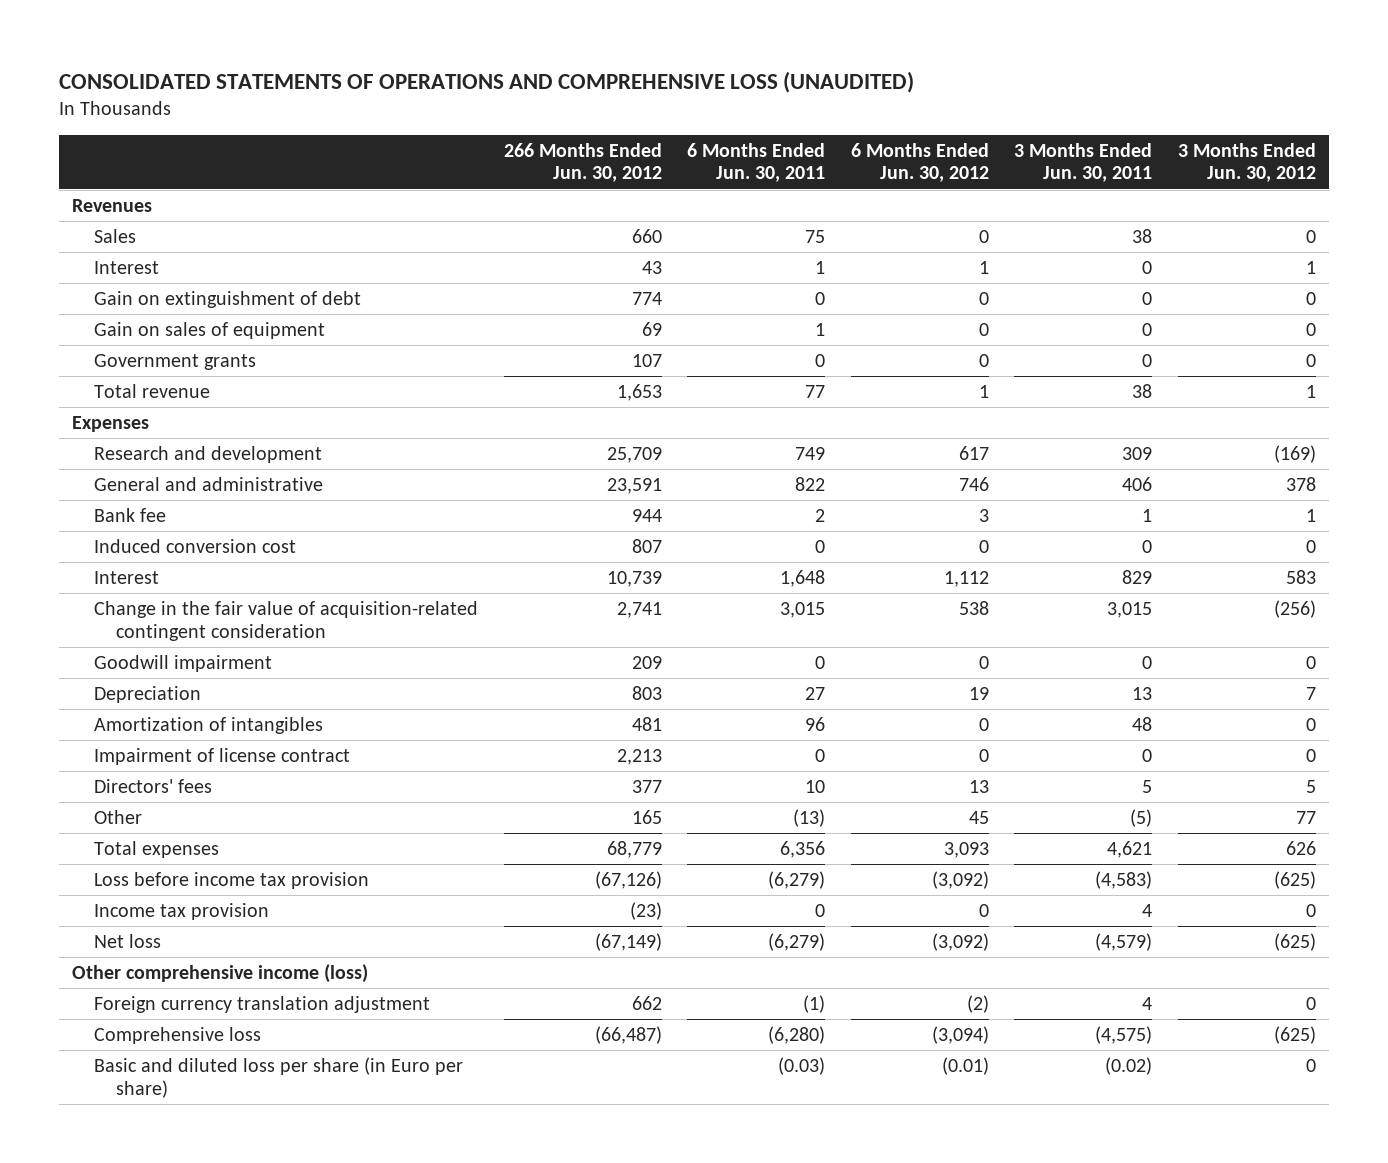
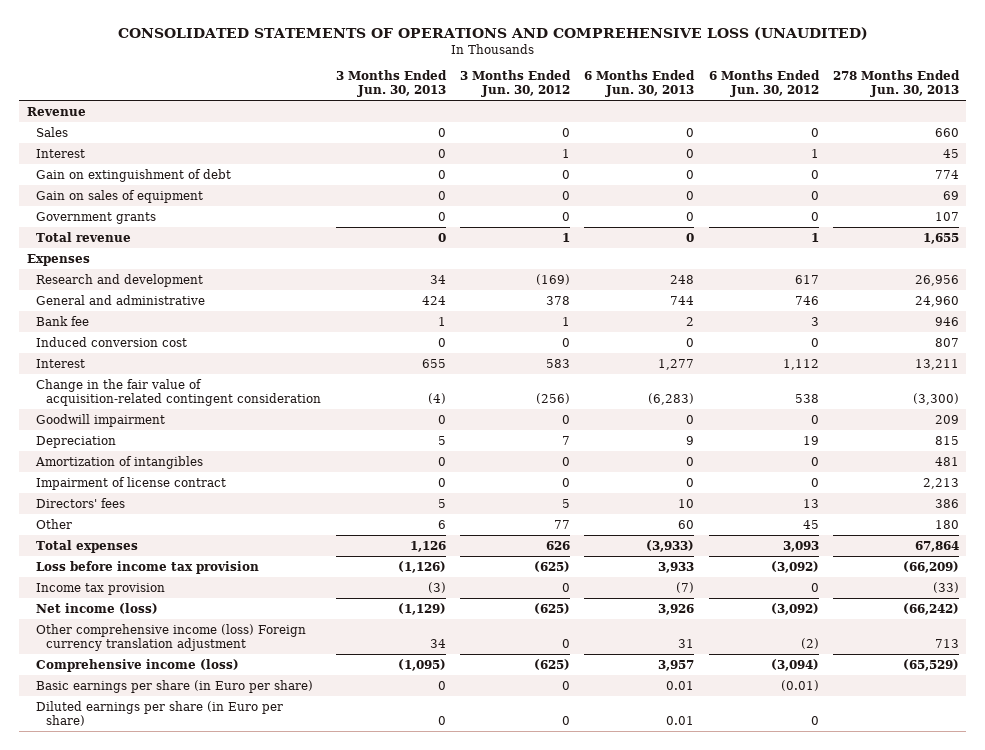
[503,142,662,183] 266 Months Ended Jun. 30, 2012 -> none
[687,142,826,183] 6 Months Ended Jun. 30, 2011 -> none
[1014,142,1153,183] 3 Months Ended Jun. 30, 2011 -> none
none -> [335,70,447,98] 3 Months Ended Jun. 30, 2013
none -> [584,70,696,98] 6 Months Ended Jun. 30, 2013
none -> [832,70,960,98] 278 Months Ended Jun. 30, 2013
[72,198,153,212] Revenues -> [26,106,86,116] Revenue
[72,963,369,983] Other comprehensive income (loss) -> none
[94,933,162,948] Net loss -> [36,602,159,614] Net income (loss)
[94,995,431,1013] Foreign currency translation adjustment -> [36,623,307,651] Other comprehensive income (loss) Foreign currency translation adjustment
[94,1026,262,1044] Comprehensive loss -> [36,658,240,672] Comprehensive income (loss)
[94,1056,464,1098] Basic and diluted loss per share (in Euro per share) -> [36,679,314,693] Basic earnings per share (in Euro per share)
none -> [36,700,284,726] Diluted earnings per share (in Euro per share)

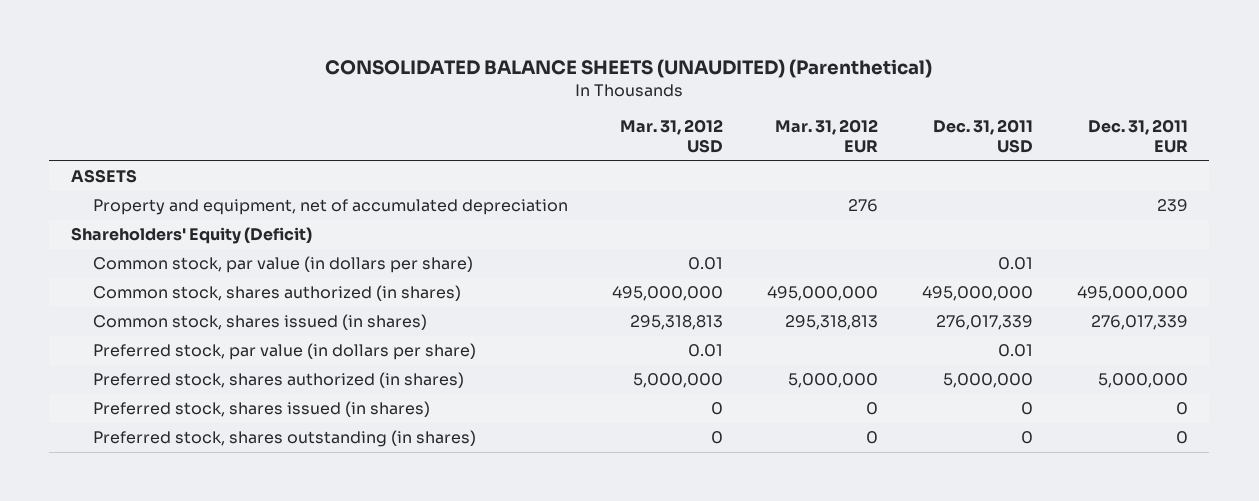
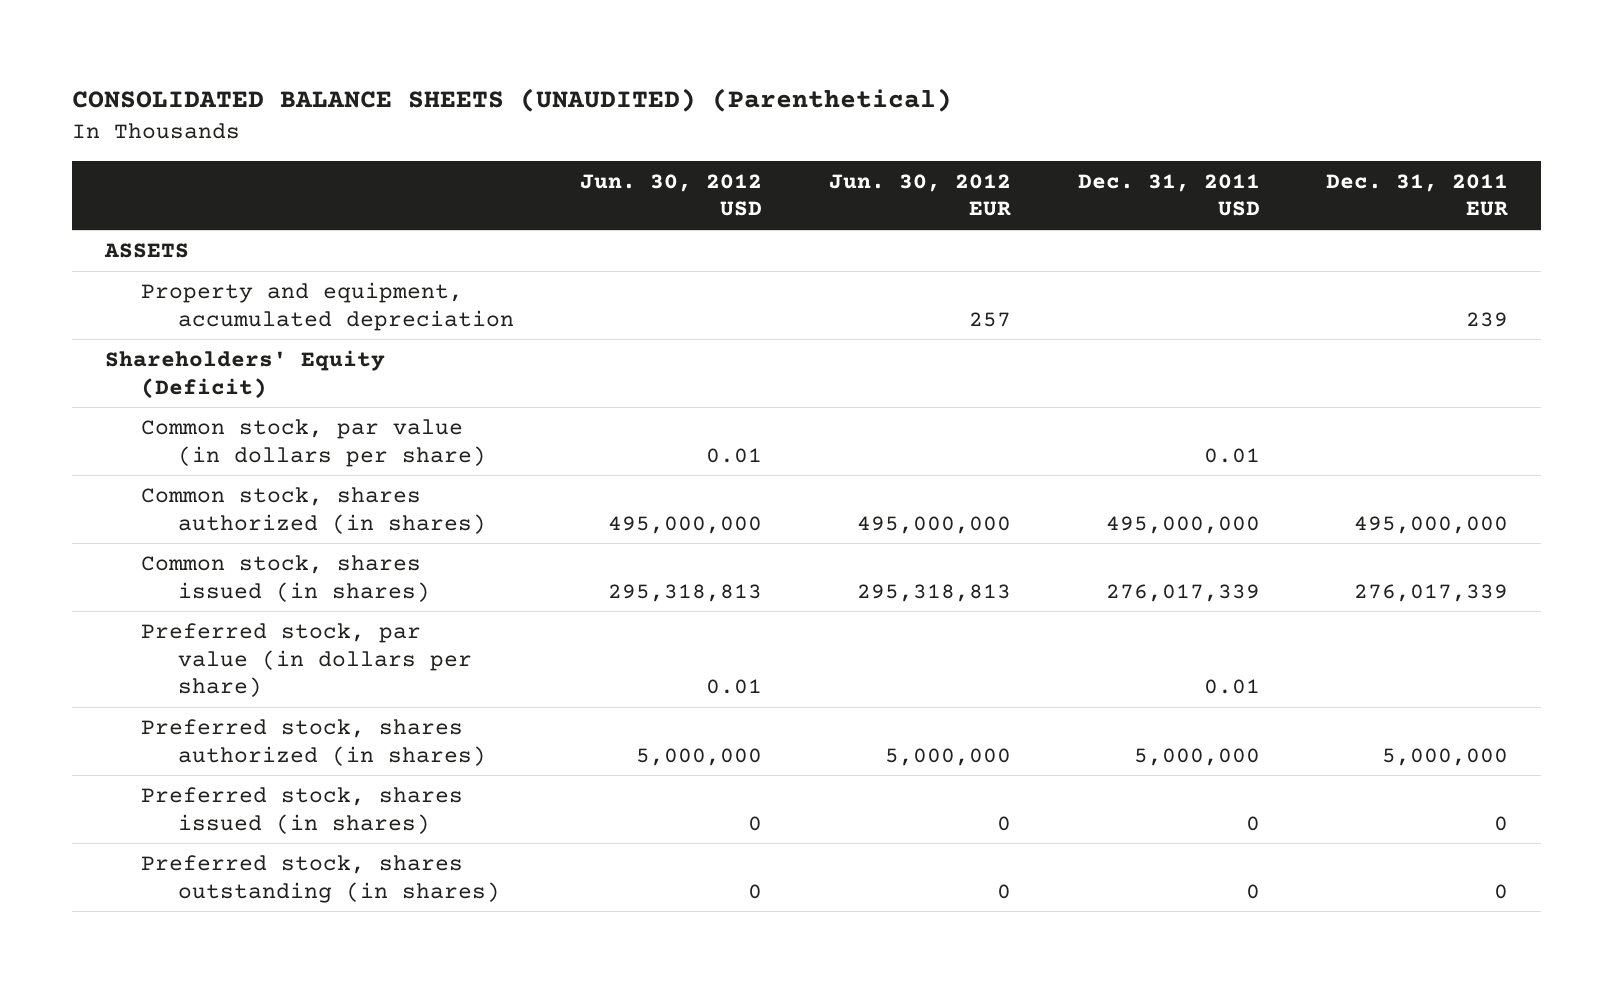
[620,118,724,154] Mar. 31, 2012 USD -> none
[774,118,878,154] Mar. 31, 2012 EUR -> none
none -> [580,173,763,217] Jun. 30, 2012 USD
none -> [828,173,1011,217] Jun. 30, 2012 EUR
[93,199,569,216] Property and equipment, net of accumulated depreciation -> [141,281,514,331] Property and equipment, accumulated depreciation

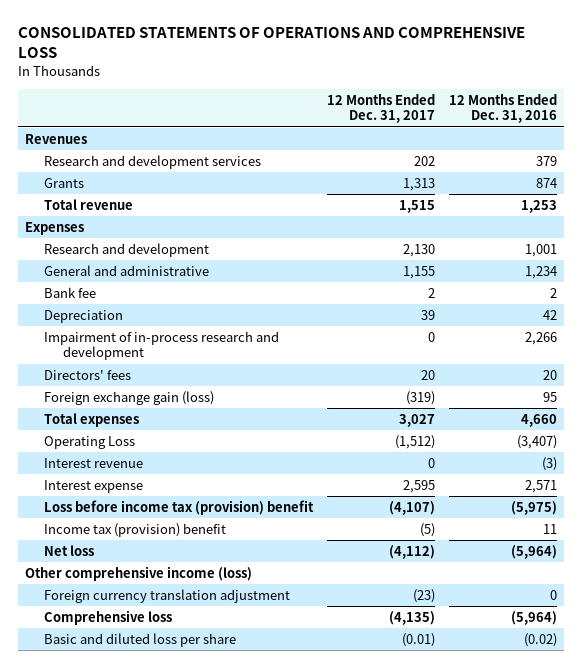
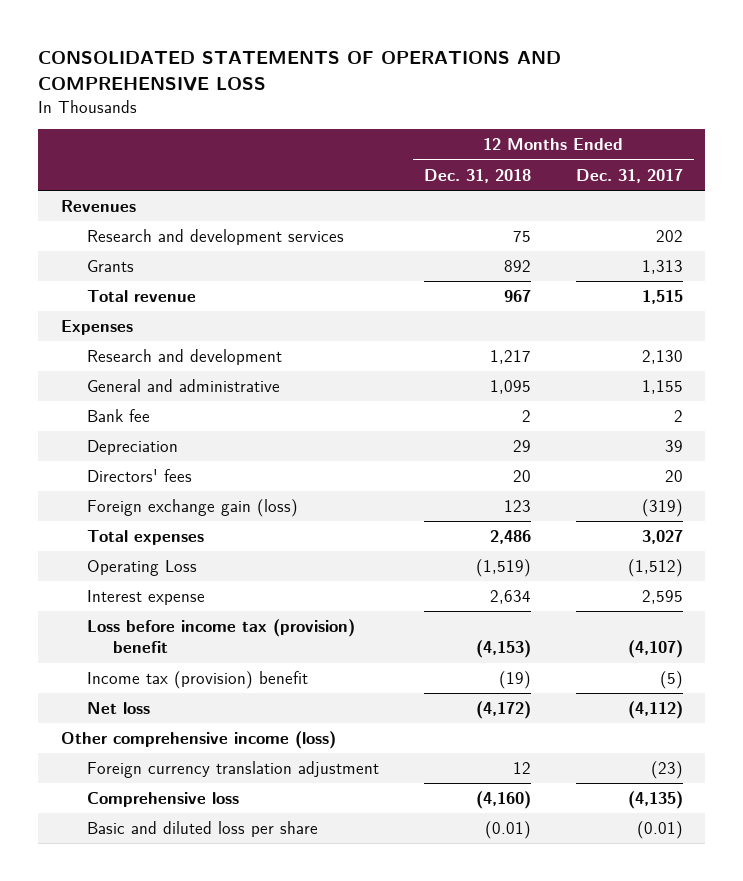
[448,93,557,124] 12 Months Ended Dec. 31, 2016 -> none
none -> [423,168,531,183] Dec. 31, 2018
[43,330,279,361] Impairment of in-process research and development -> none
[43,457,143,468] Interest revenue -> none

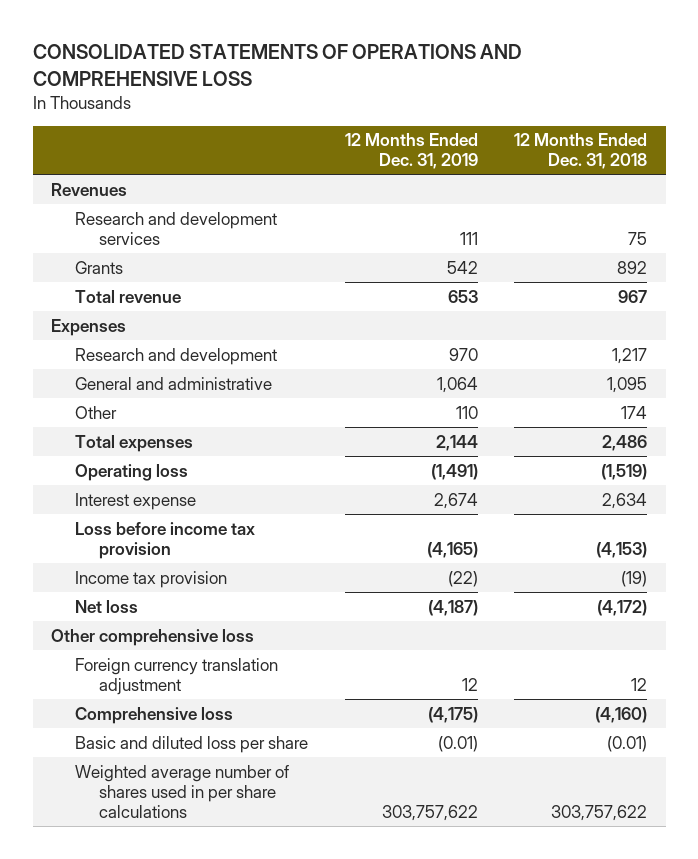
[575,168,683,183] Dec. 31, 2017 -> none
none -> [344,133,478,170] 12 Months Ended Dec. 31, 2019
[87,409,151,423] Bank fee -> none
[87,440,179,456] Depreciation -> none
[87,469,193,483] Directors' fees -> none
[87,499,299,518] Foreign exchange gain (loss) -> none
none -> [74,405,117,419] Other
[87,560,198,577] Operating Loss -> [74,463,188,481] Operating loss
[87,619,356,654] Loss before income tax (provision) benefit -> [74,521,255,559] Loss before income tax provision
[87,671,309,690] Income tax (provision) benefit -> [74,570,227,588] Income tax provision
[60,731,336,750] Other comprehensive income (loss) -> [50,628,254,646] Other comprehensive loss
none -> [74,764,289,818] Weighted average number of shares used in per share calculations

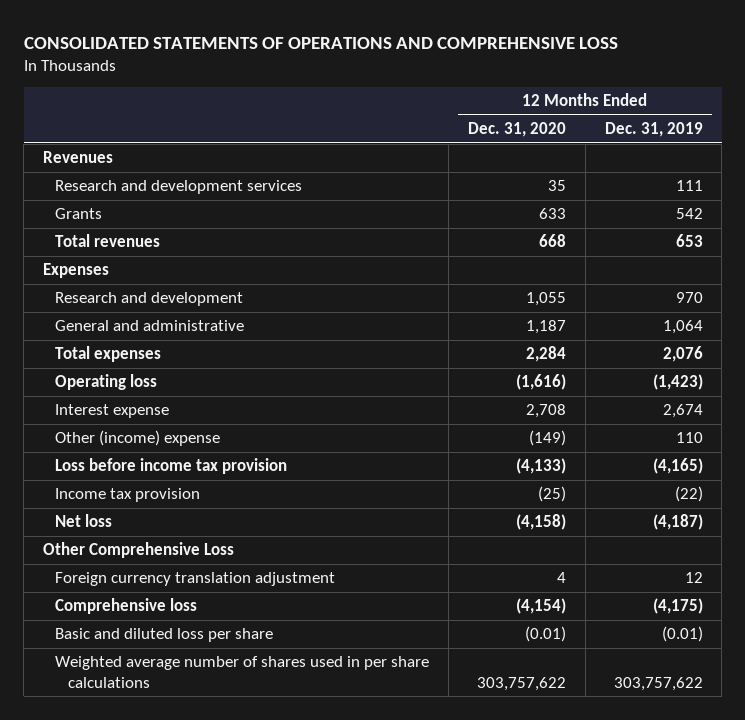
[514,133,648,170] 12 Months Ended Dec. 31, 2018 -> none
none -> [467,122,566,138] Dec. 31, 2020
[74,289,181,303] Total revenue -> [55,234,161,248] Total revenues
[74,405,117,419] Other -> none
[435,434,478,451] 2,144 -> [662,346,703,363] 2,076
[430,463,478,480] (1,491) -> [652,374,703,391] (1,423)
none -> [55,430,221,447] Other (income) expense
[50,628,254,646] Other comprehensive loss -> [42,542,234,559] Other Comprehensive Loss

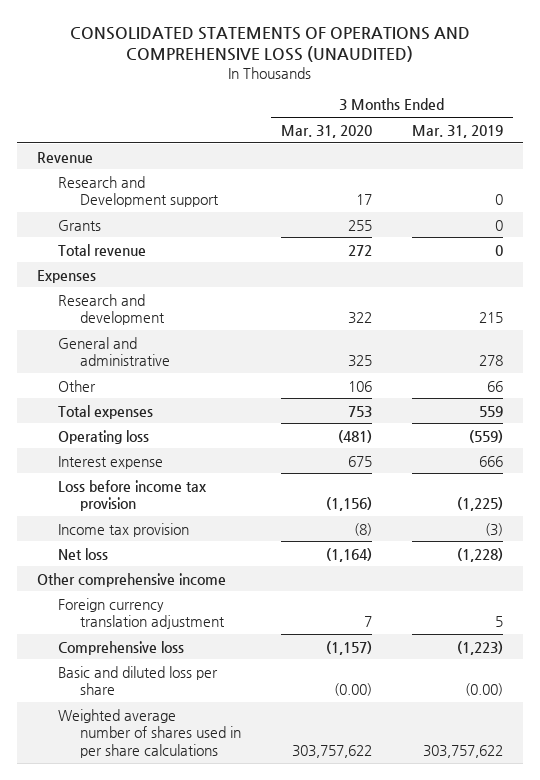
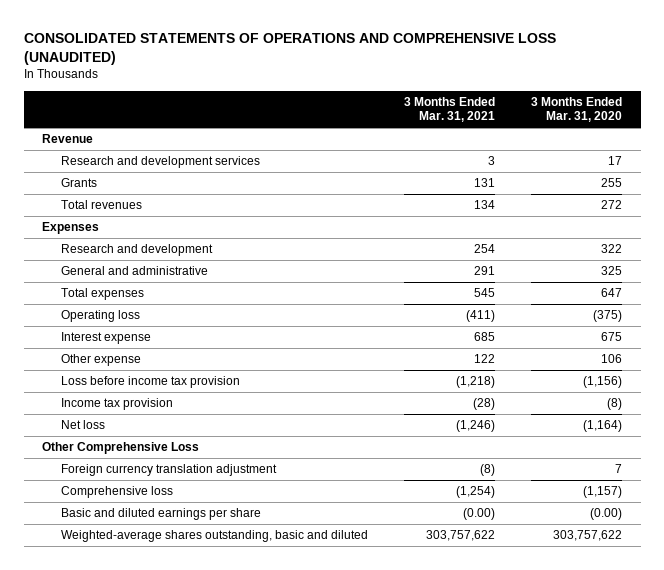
[411,124,503,138] Mar. 31, 2019 -> none
none -> [404,96,496,123] 3 Months Ended Mar. 31, 2021
[58,175,220,208] Research and Development support -> [61,156,261,169] Research and development services
[58,243,147,256] Total revenue -> [61,200,143,210] Total revenues
[58,379,97,392] Other -> none
[348,405,373,417] 753 -> [601,288,623,298] 647
[338,429,373,443] (481) -> [593,310,623,323] (375)
none -> [61,354,142,367] Other expense
[36,572,226,587] Other comprehensive income -> [42,442,200,455] Other Comprehensive Loss
[58,665,219,696] Basic and diluted loss per share -> [61,508,262,521] Basic and diluted earnings per share
[58,708,242,758] Weighted average number of shares used in per share calculations -> [61,530,369,543] Weighted-average shares outstanding, basic and diluted

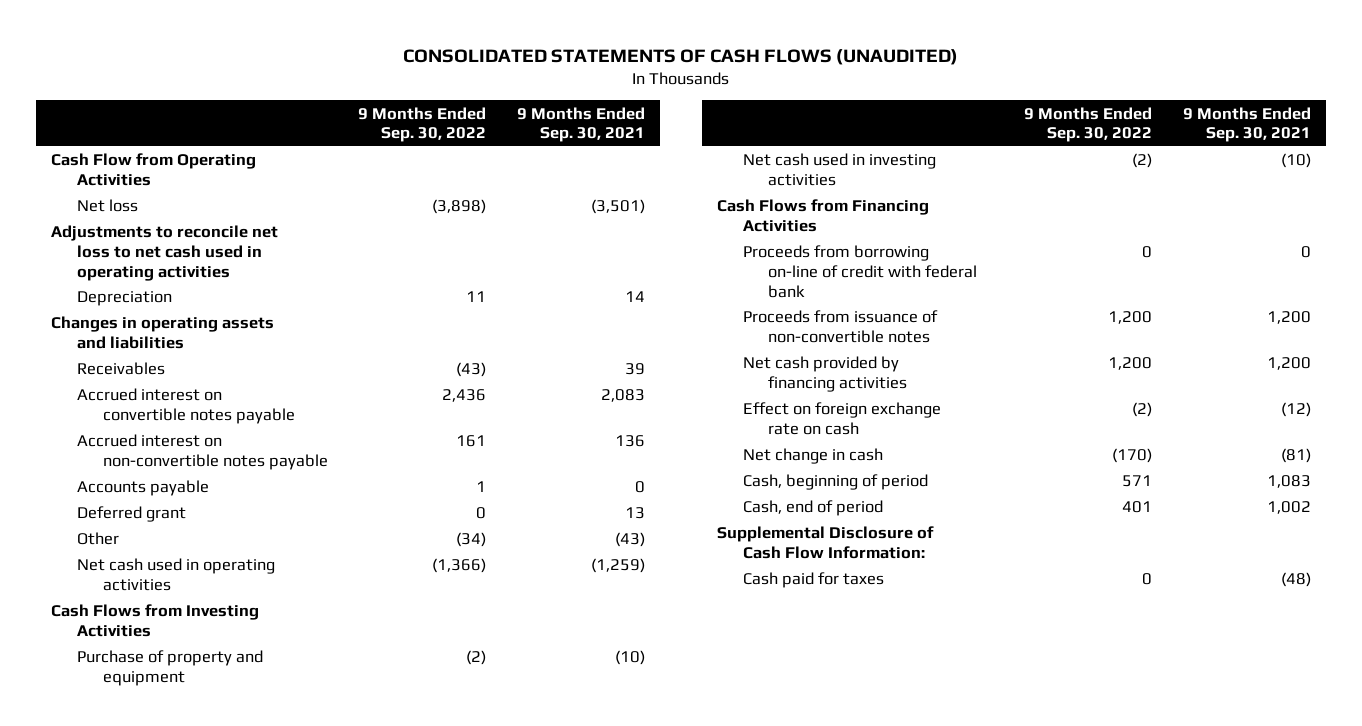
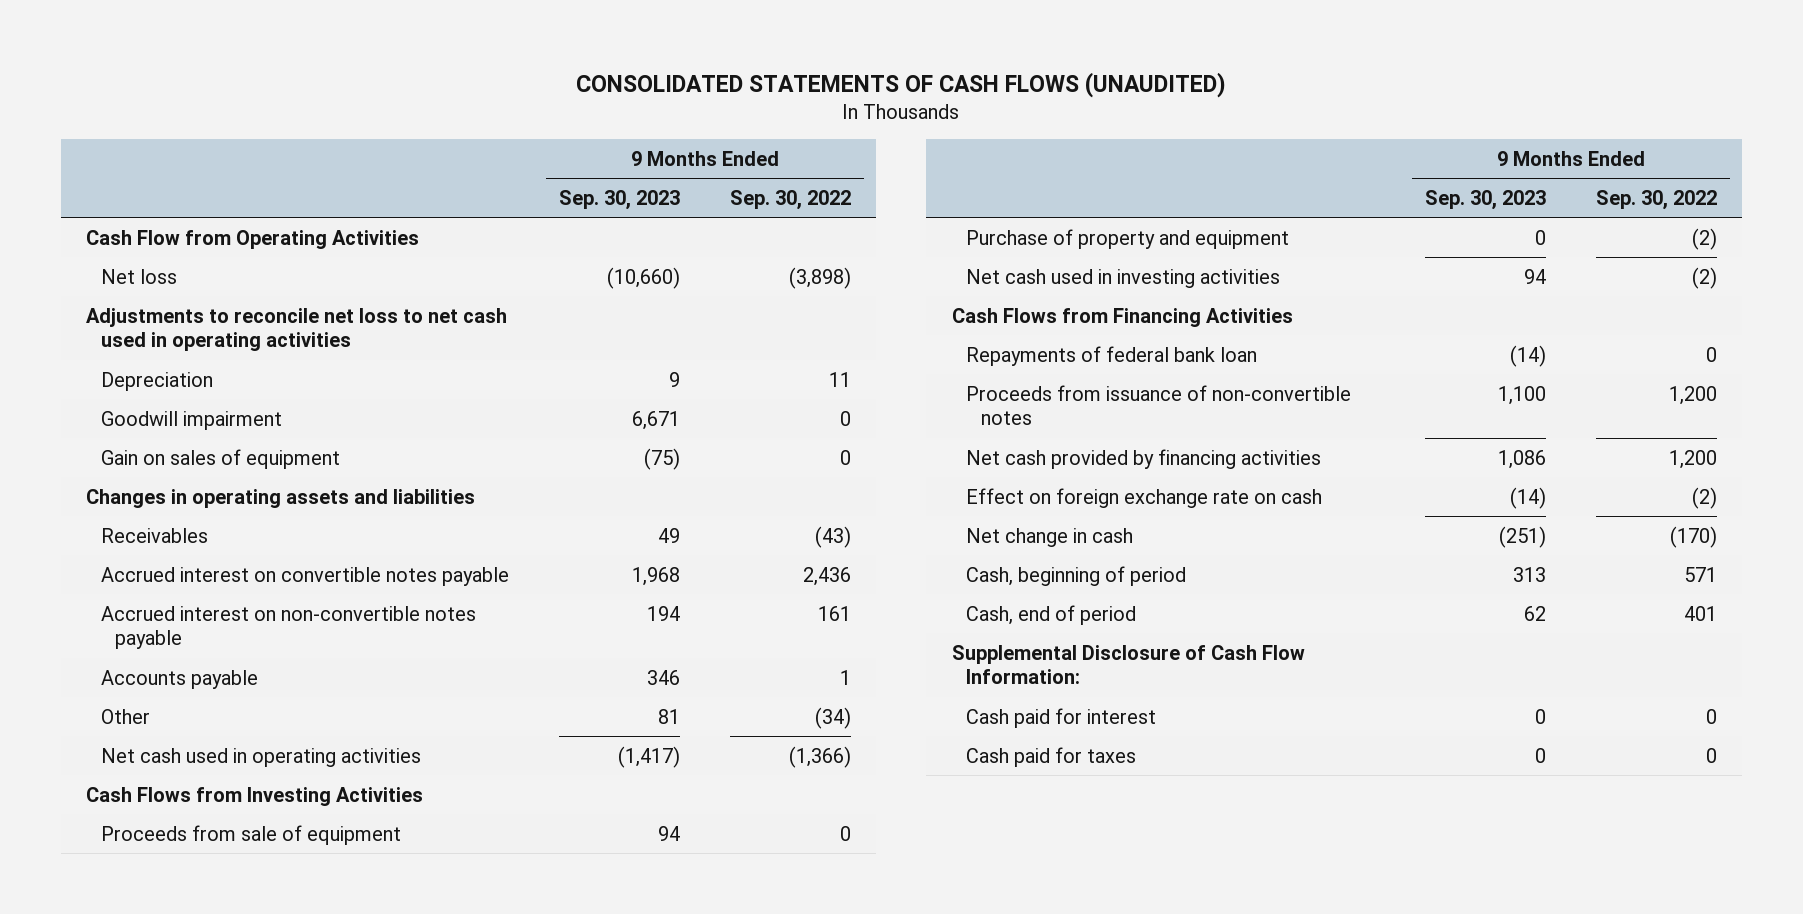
[517,106,646,143] 9 Months Ended Sep. 30, 2021 -> none
none -> [558,189,680,210] Sep. 30, 2023
none -> [100,410,282,430] Goodwill impairment
none -> [100,448,340,469] Gain on sales of equipment
[77,506,187,523] Deferred grant -> none
none -> [100,824,401,845] Proceeds from sale of equipment
[742,245,978,298] Proceeds from borrowing on-line of credit with federal bank -> none
none -> [966,345,1258,366] Repayments of federal bank loan
none -> [966,707,1157,728] Cash paid for interest

